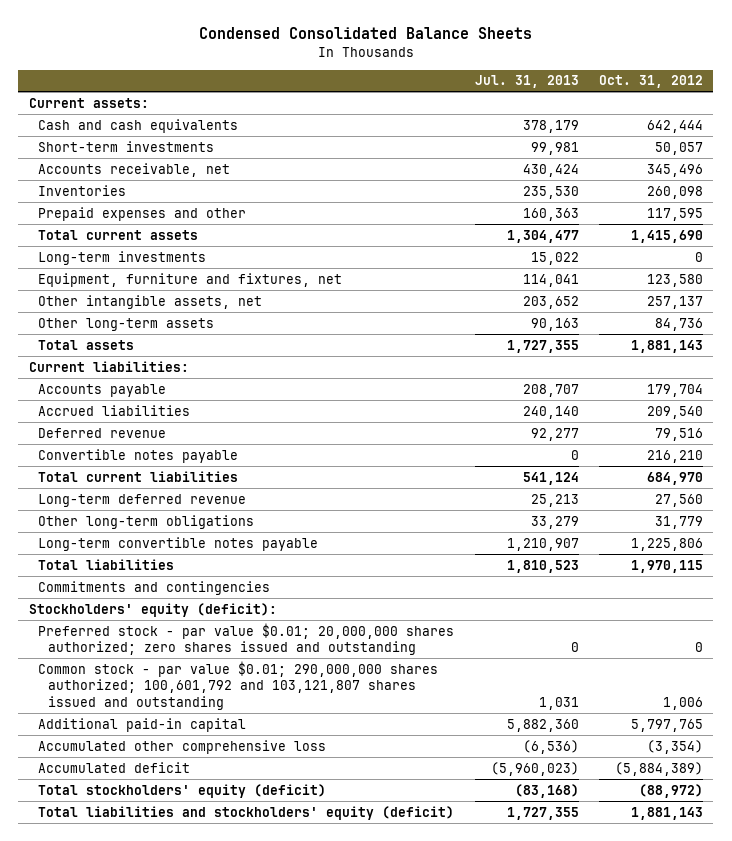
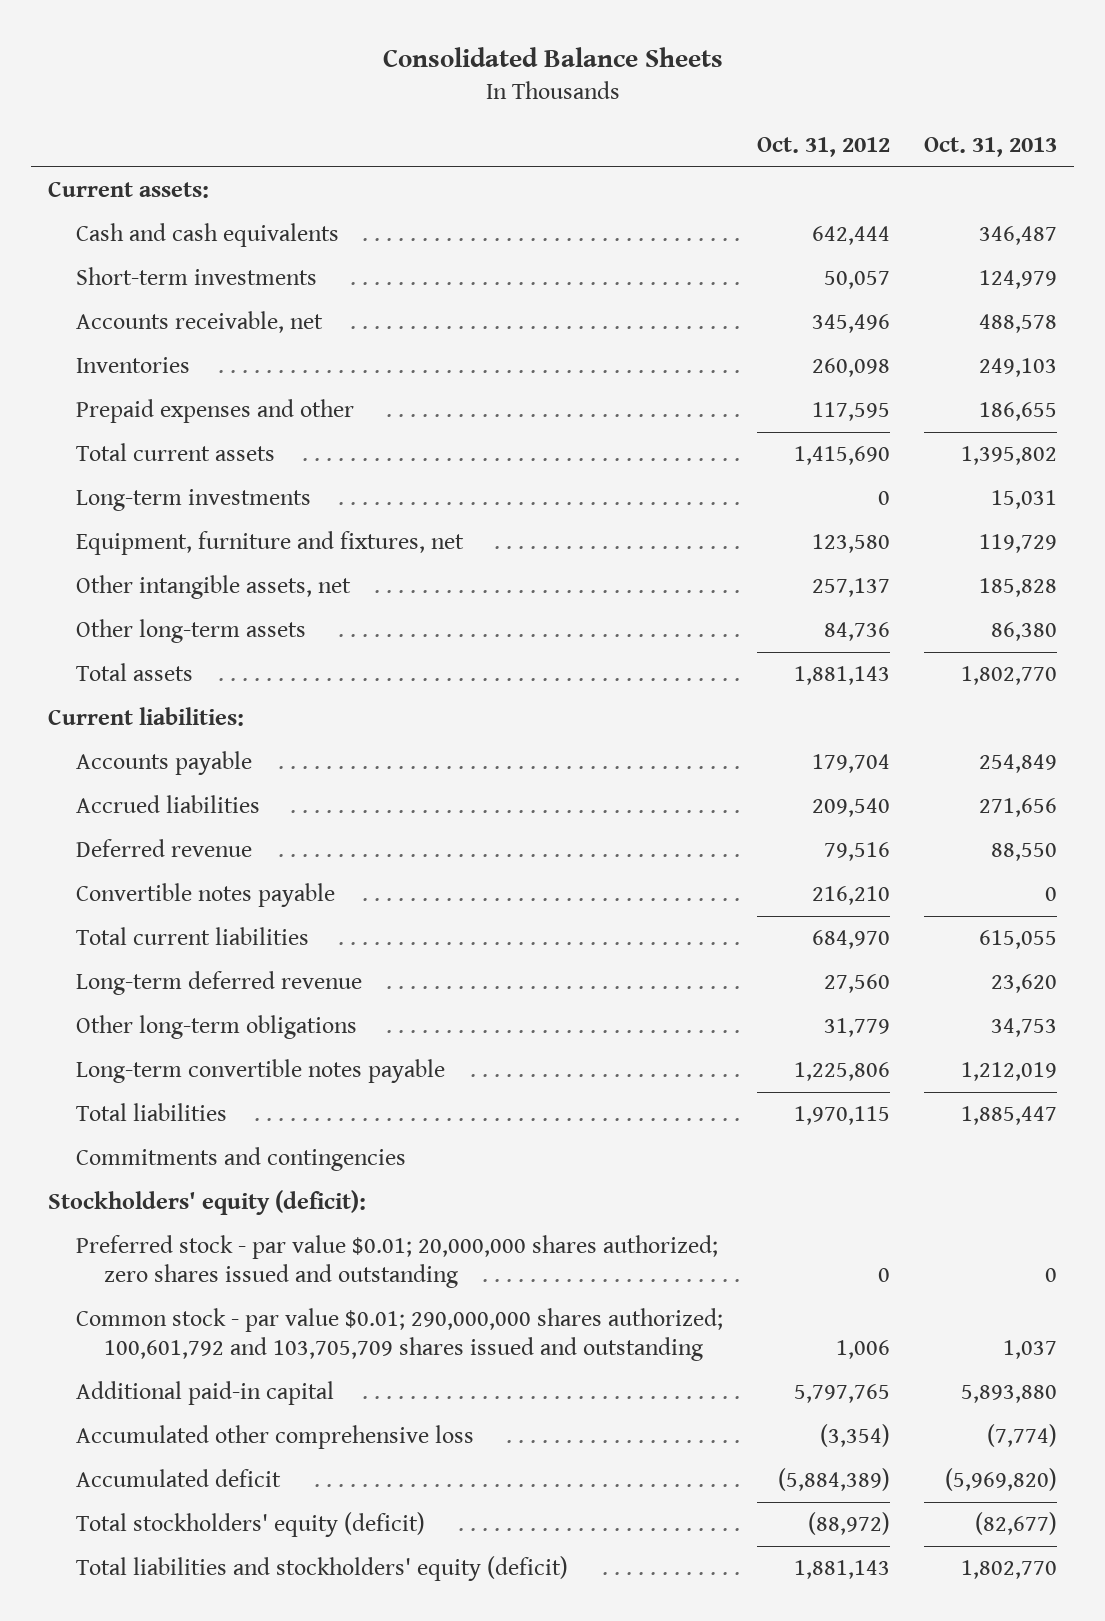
[198,26,532,39] Condensed Consolidated Balance Sheets -> [382,47,723,68] Consolidated Balance Sheets
[474,75,579,89] Jul. 31, 2013 -> none
none -> [924,136,1058,157] Oct. 31, 2013
[38,660,439,710] Common stock - par value $0.01; 290,000,000 shares authorized; 100,601,792 and 103,121,807 shares issued and outstanding -> [75,1308,723,1361] Common stock - par value $0.01; 290,000,000 shares authorized; 100,601,792 and 103,705,709 shares issued and outstanding

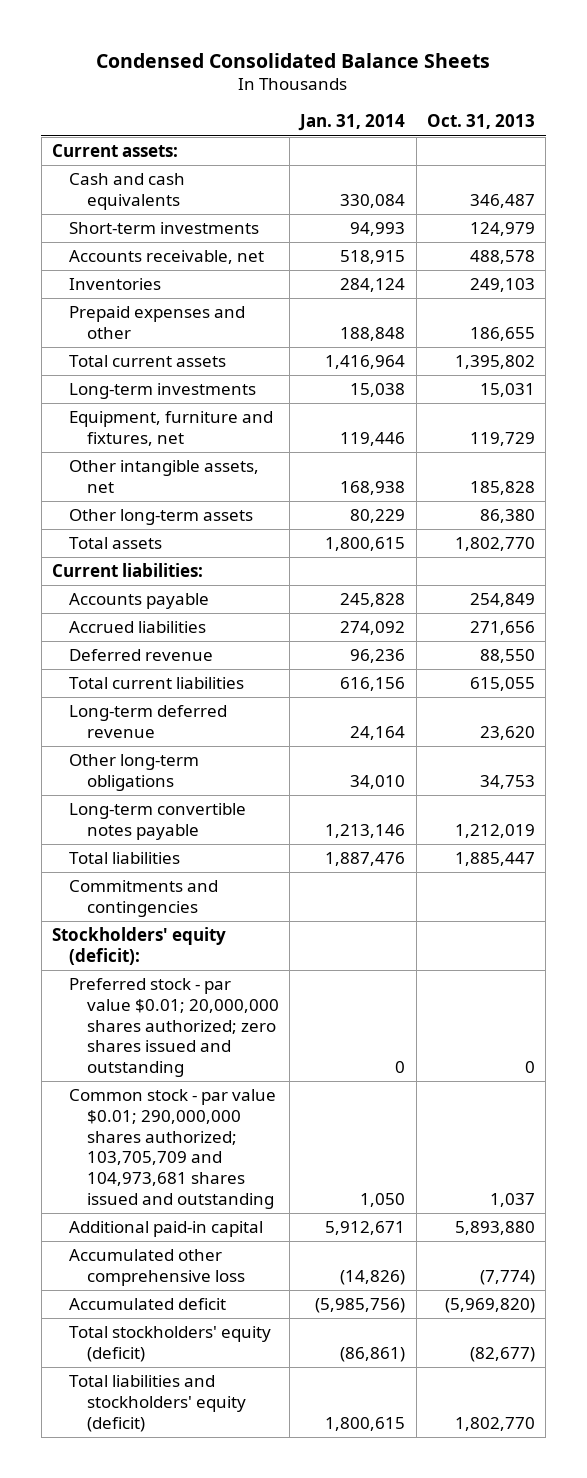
[382,47,723,68] Consolidated Balance Sheets -> [96,52,491,68] Condensed Consolidated Balance Sheets
[757,136,891,157] Oct. 31, 2012 -> none
none -> [298,114,406,132] Jan. 31, 2014
[75,883,335,908] Convertible notes payable -> none
[75,1308,723,1361] Common stock - par value $0.01; 290,000,000 shares authorized; 100,601,792 and 103,705,709 shares issued and outstanding -> [69,1089,277,1209] Common stock - par value $0.01; 290,000,000 shares authorized; 103,705,709 and 104,973,681 shares issued and outstanding

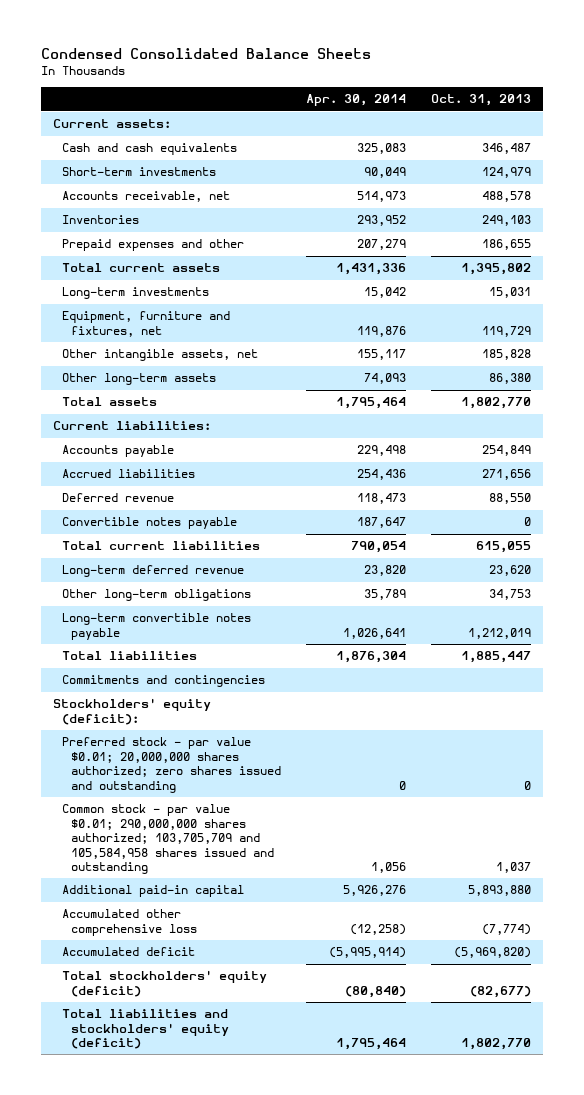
[298,114,406,132] Jan. 31, 2014 -> none
none -> [305,94,406,107] Apr. 30, 2014
none -> [62,517,238,530] Convertible notes payable
[69,1089,277,1209] Common stock - par value $0.01; 290,000,000 shares authorized; 103,705,709 and 104,973,681 shares issued and outstanding -> [62,804,275,875] Common stock - par value $0.01; 290,000,000 shares authorized; 103,705,709 and 105,584,958 shares issued and outstanding

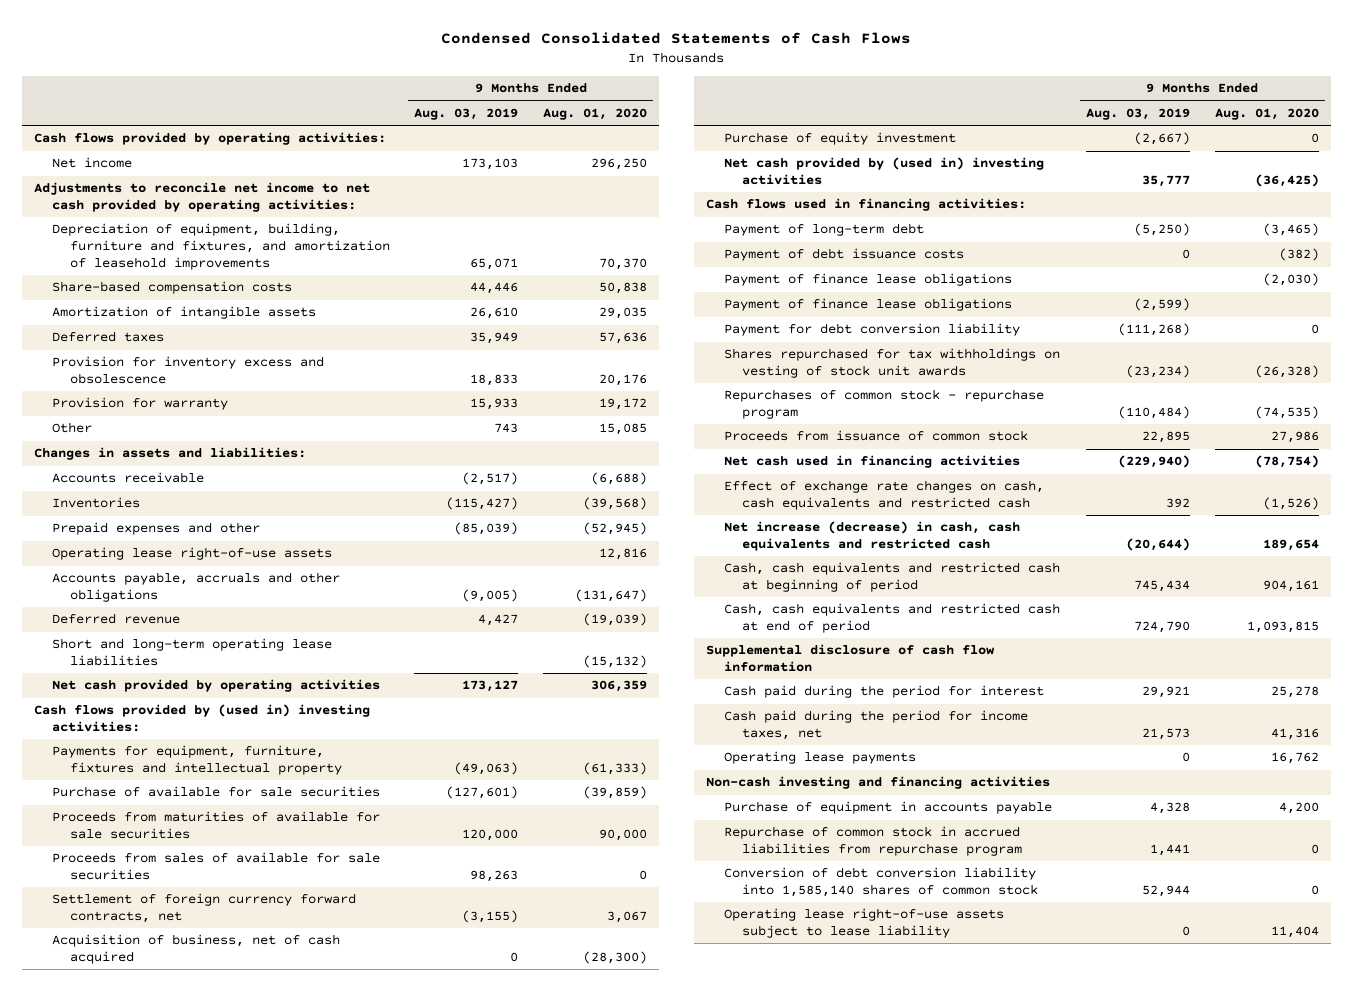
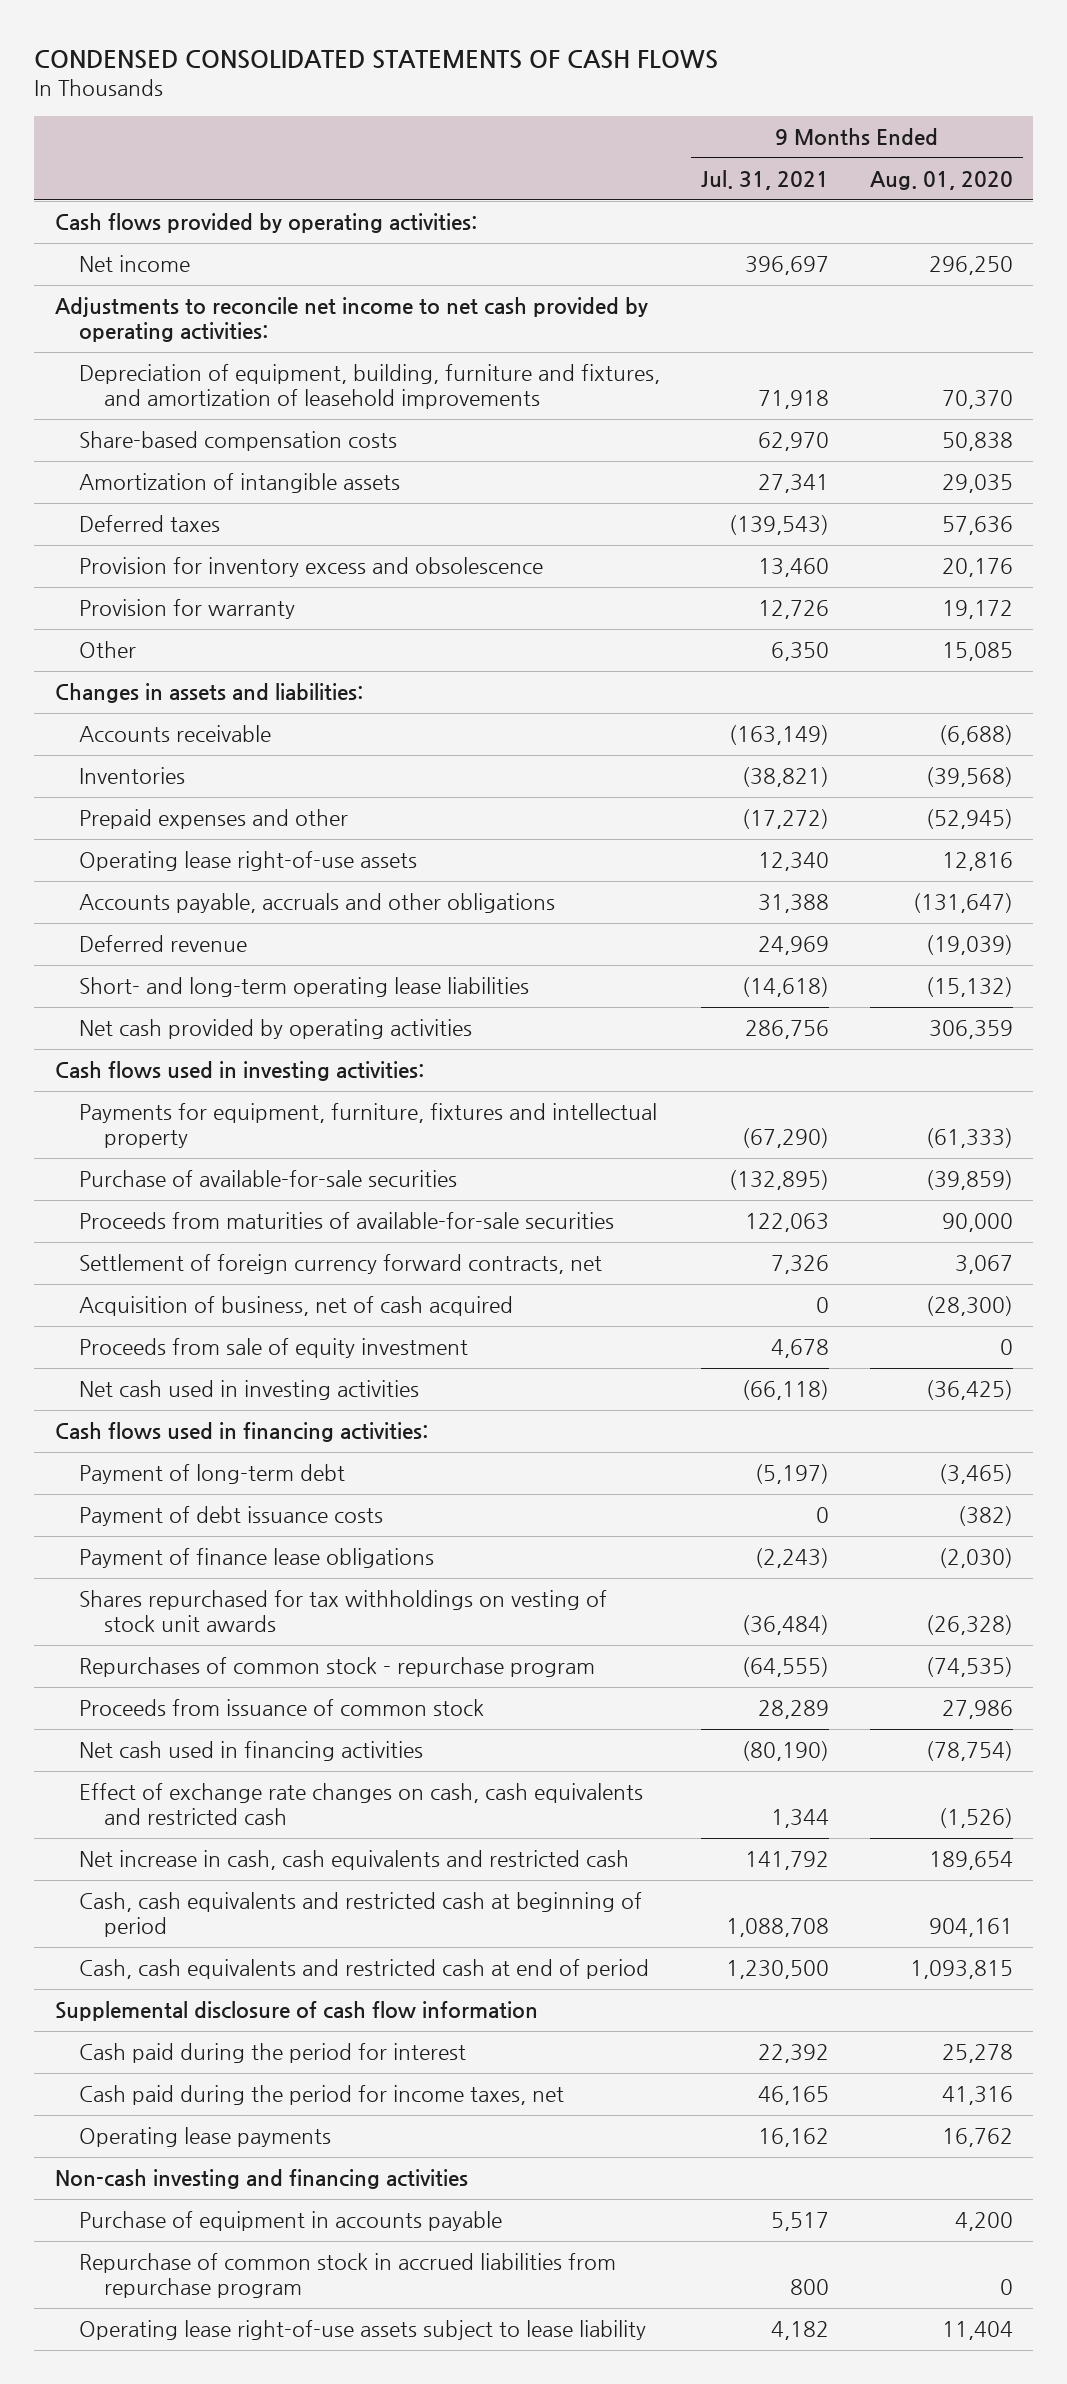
[441,32,912,45] Condensed Consolidated Statements of Cash Flows -> [34,49,719,69] CONDENSED CONSOLIDATED STATEMENTS OF CASH FLOWS
[414,107,519,120] Aug. 03, 2019 -> none
none -> [701,170,830,191] Jul. 31, 2021
[51,638,332,666] Short and long-term operating lease liabilities -> [79,977,530,998] Short- and long-term operating lease liabilities
[33,704,370,732] Cash flows provided by (used in) investing activities: -> [54,1061,424,1082] Cash flows used in investing activities:
[51,852,380,880] Proceeds from sales of available for sale securities -> none
[51,786,380,798] Purchase of available for sale securities -> [79,1170,458,1188] Purchase of available-for-sale securities
[51,811,380,839] Proceeds from maturities of available for sale securities -> [79,1212,615,1230] Proceeds from maturities of available-for-sale securities
[723,132,956,146] Purchase of equity investment -> none
none -> [79,1338,469,1359] Proceeds from sale of equity investment
[723,157,1044,185] Net cash provided by (used in) investing activities -> [79,1380,420,1401] Net cash used in investing activities
[723,298,1012,312] Payment of finance lease obligations -> none
[723,323,1020,337] Payment for debt conversion liability -> none
[723,521,1020,551] Net increase (decrease) in cash, cash equivalents and restricted cash -> [79,1850,630,1871] Net increase in cash, cash equivalents and restricted cash
[723,867,1038,897] Conversion of debt conversion liability into 1,585,140 shares of common stock -> none

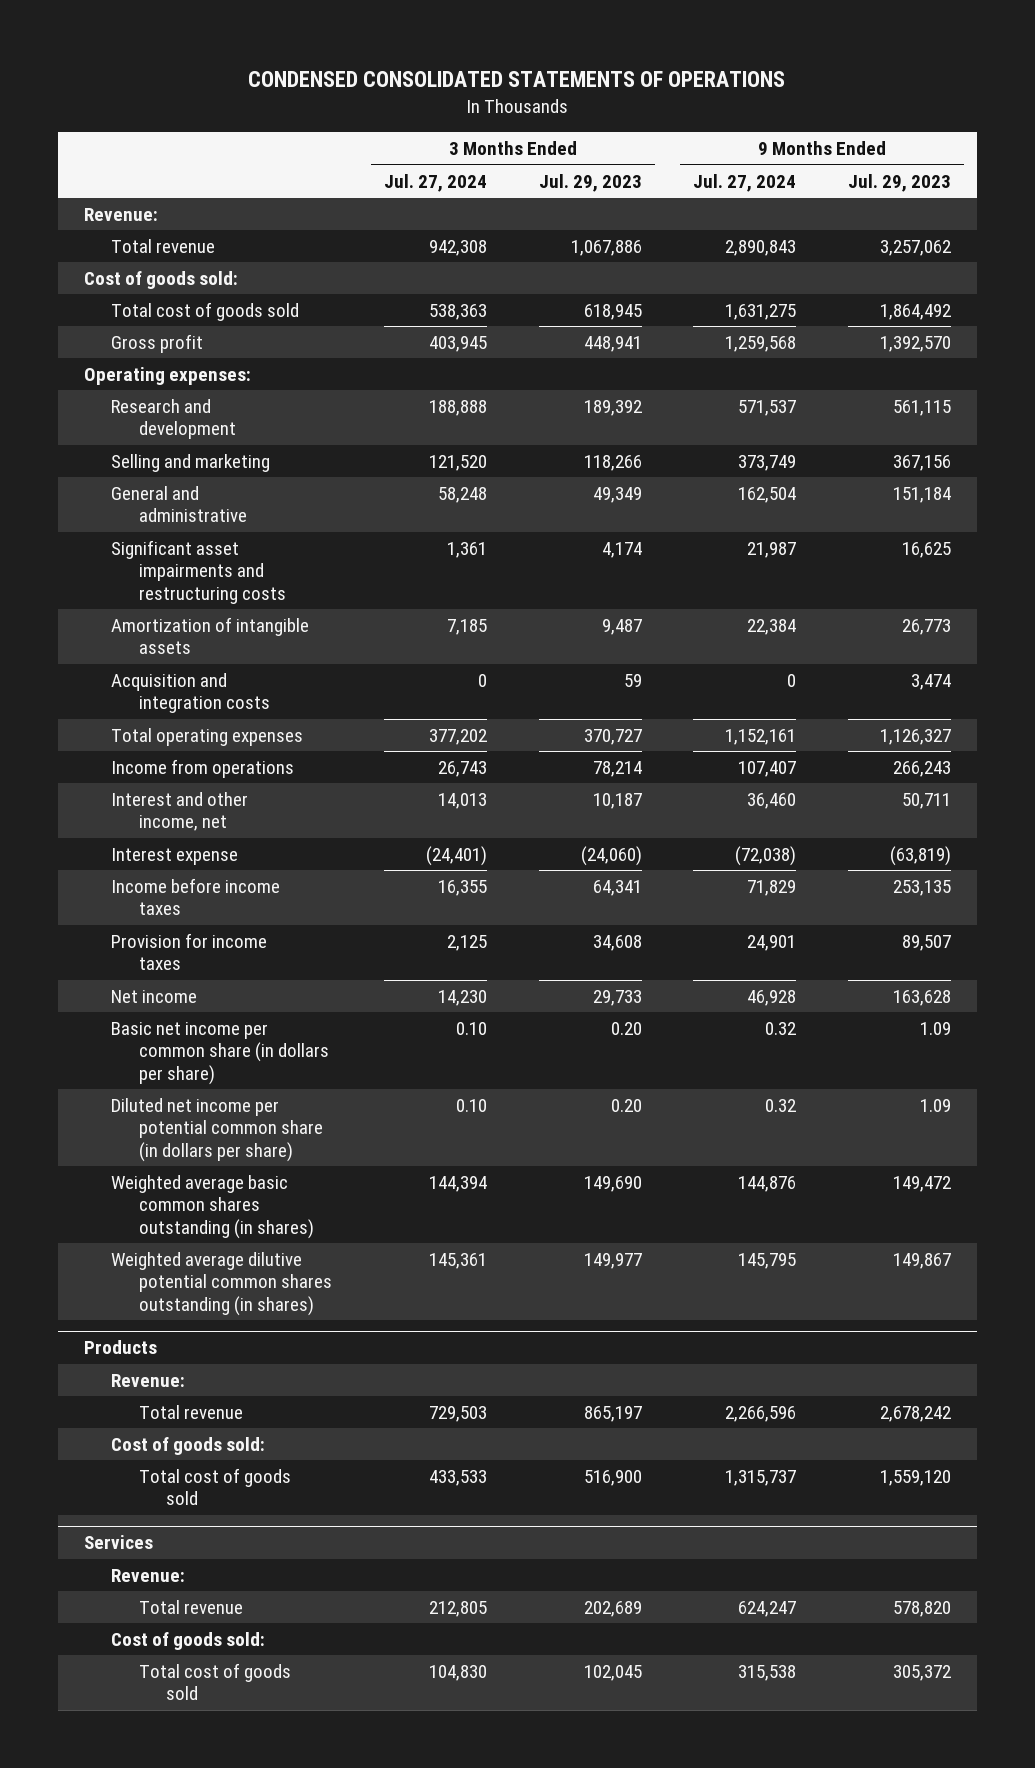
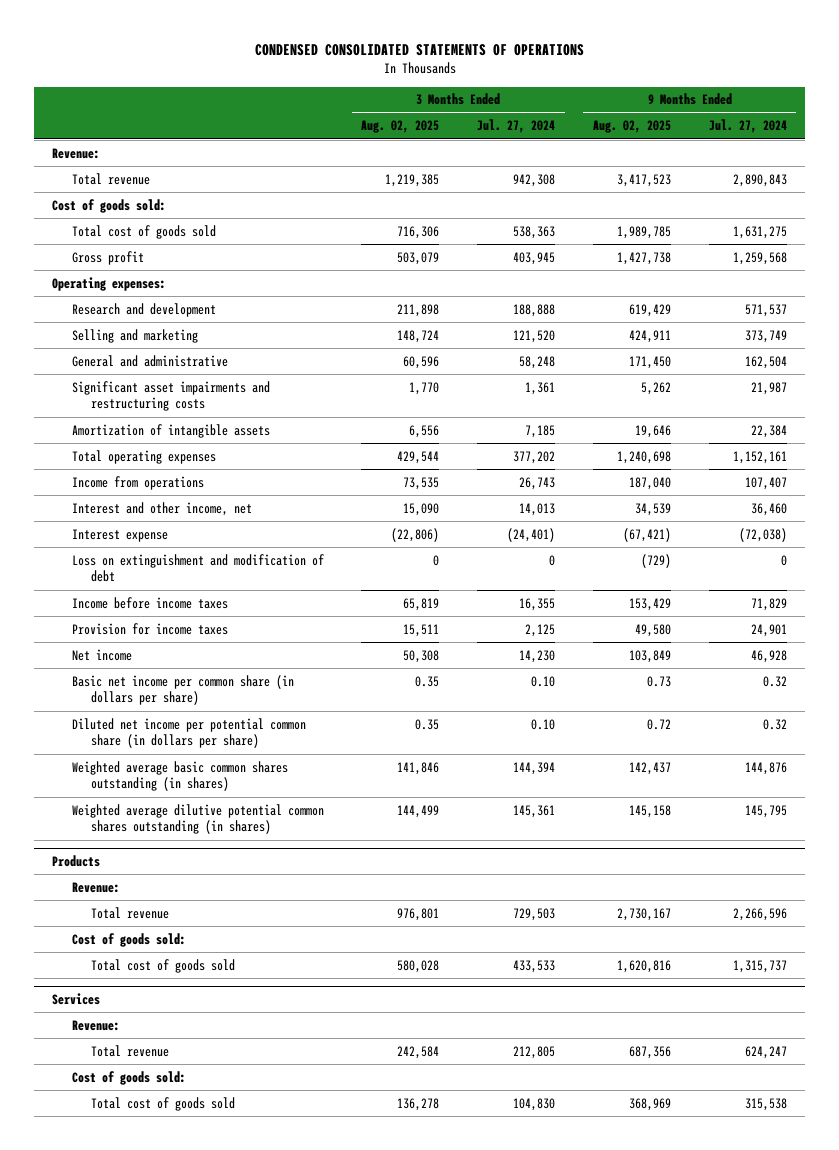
[538,173,642,192] Jul. 29, 2023 -> none
[848,173,952,192] Jul. 29, 2023 -> none
none -> [361,120,440,134] Aug. 02, 2025
none -> [592,120,671,134] Aug. 02, 2025
[111,673,270,714] Acquisition and integration costs -> none
none -> [71,553,324,583] Loss on extinguishment and modification of debt

